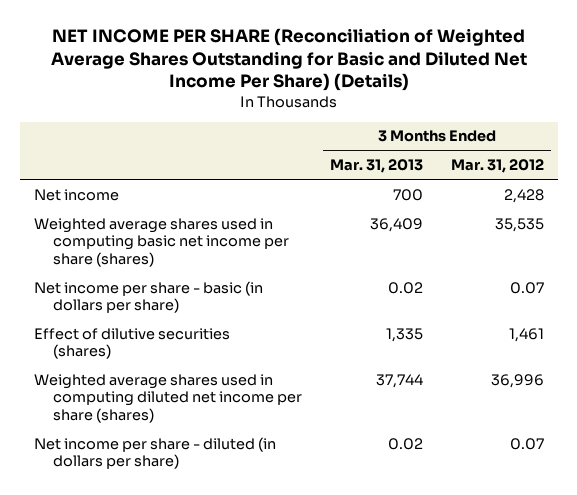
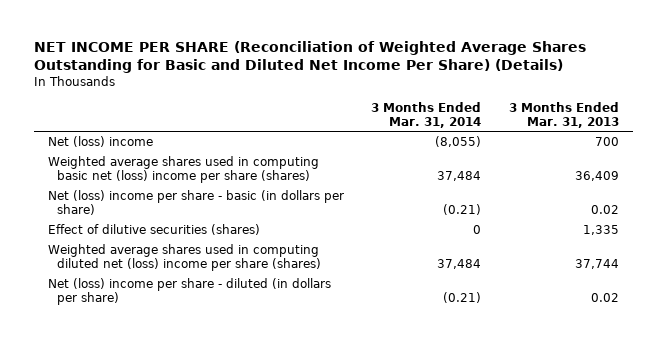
[450,159,544,174] Mar. 31, 2012 -> none
none -> [371,101,482,128] 3 Months Ended Mar. 31, 2014
[33,188,119,201] Net income -> [47,136,153,148] Net (loss) income
[33,217,289,267] Weighted average shares used in computing basic net income per share (shares) -> [47,156,319,184] Weighted average shares used in computing basic net (loss) income per share (shares)
[33,280,263,314] Net income per share - basic (in dollars per share) -> [47,190,344,216] Net (loss) income per share - basic (in dollars per share)
[33,373,302,423] Weighted average shares used in computing diluted net income per share (shares) -> [47,244,321,272] Weighted average shares used in computing diluted net (loss) income per share (shares)
[33,436,276,470] Net income per share - diluted (in dollars per share) -> [47,278,331,306] Net (loss) income per share - diluted (in dollars per share)

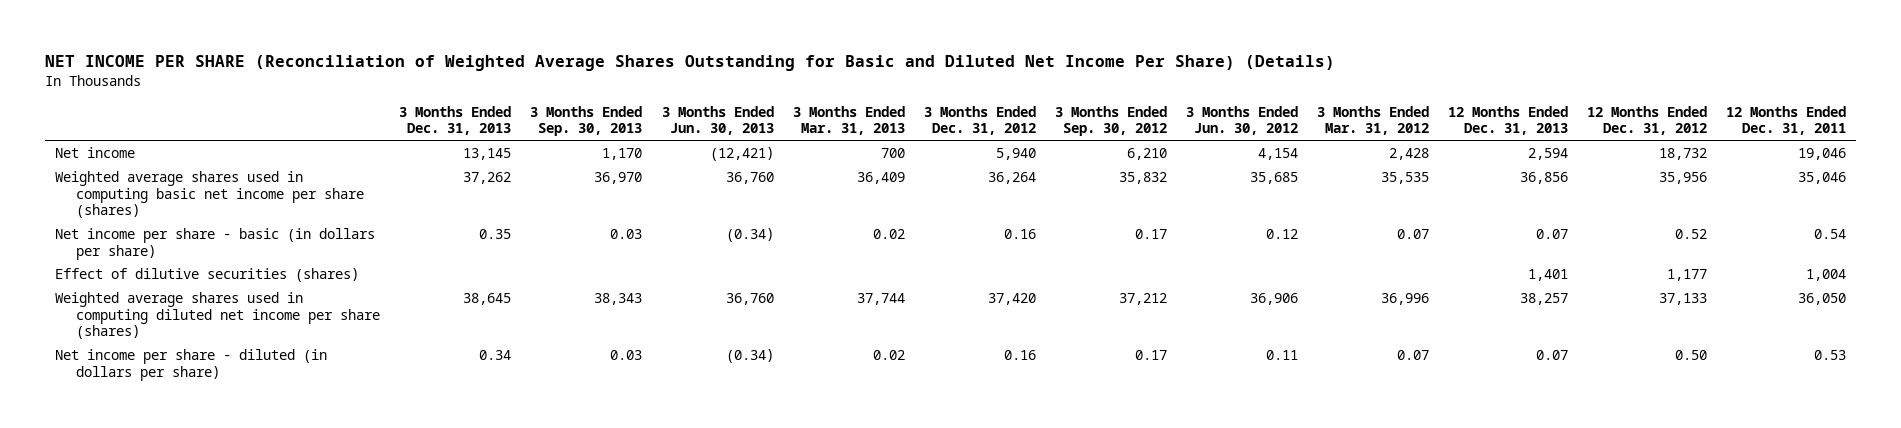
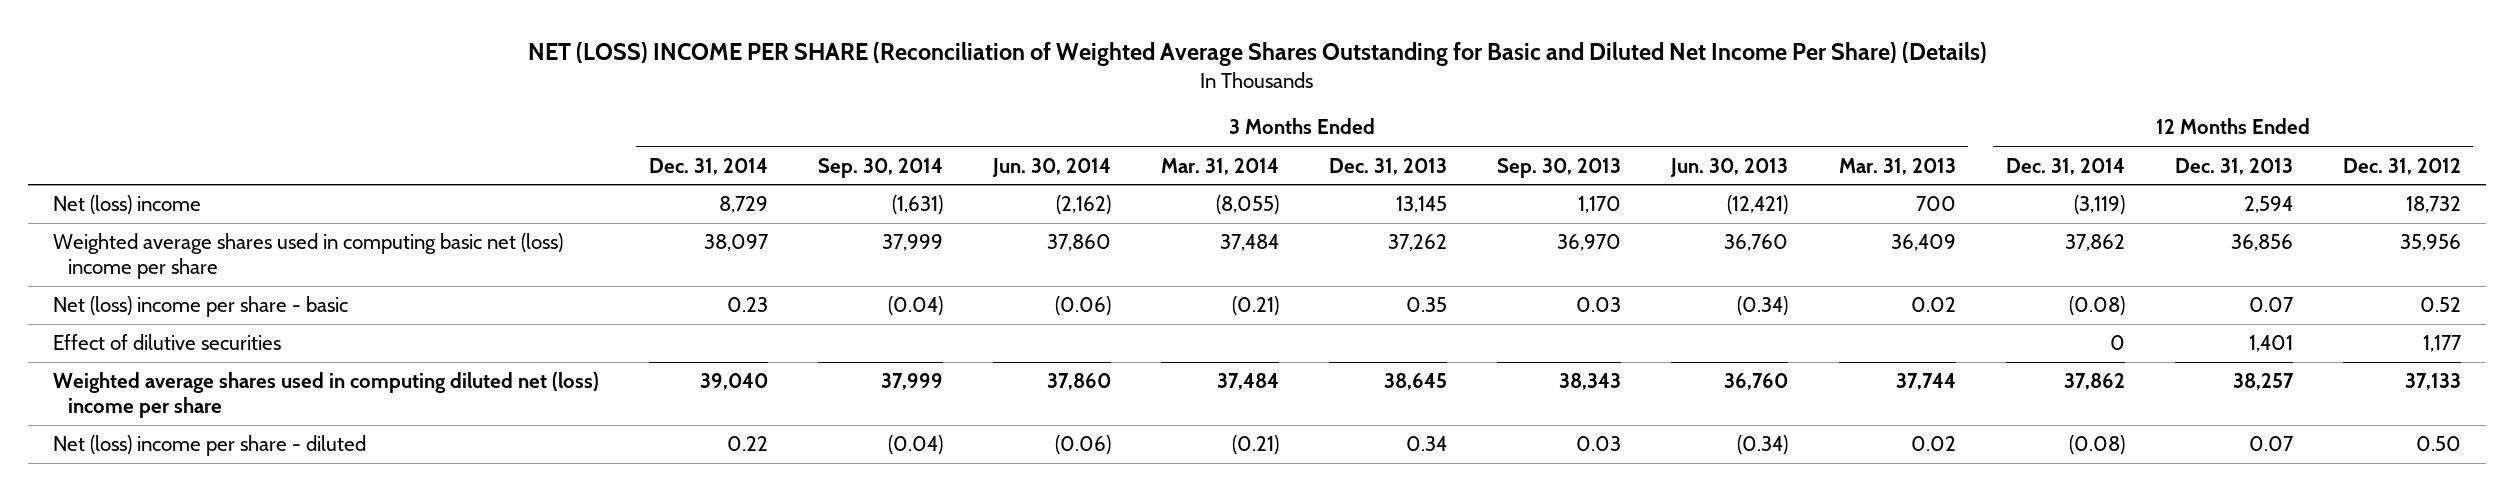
[45,54,1336,71] NET INCOME PER SHARE (Reconciliation of Weighted Average Shares Outstanding for Basic and Diluted Net Income Per Share) (Details) -> [527,41,1987,66] NET (LOSS) INCOME PER SHARE (Reconciliation of Weighted Average Shares Outstanding for Basic and Diluted Net Income Per Share) (Details)
[923,105,1036,136] 3 Months Ended Dec. 31, 2012 -> none
[1054,105,1167,137] 3 Months Ended Sep. 30, 2012 -> none
[1185,105,1298,136] 3 Months Ended Jun. 30, 2012 -> none
[1317,105,1430,136] 3 Months Ended Mar. 31, 2012 -> none
[1726,105,1847,136] 12 Months Ended Dec. 31, 2011 -> none
none -> [648,157,768,175] Dec. 31, 2014
none -> [818,157,944,178] Sep. 30, 2014
none -> [992,157,1112,177] Jun. 30, 2014
none -> [1161,157,1280,175] Mar. 31, 2014
none -> [2005,157,2125,175] Dec. 31, 2014
[54,146,135,158] Net income -> [52,195,201,215] Net (loss) income
[54,170,365,219] Weighted average shares used in computing basic net income per share (shares) -> [52,233,563,279] Weighted average shares used in computing basic net (loss) income per share
[54,227,375,260] Net income per share - basic (in dollars per share) -> [52,296,348,318] Net (loss) income per share - basic
[54,267,359,282] Effect of dilutive securities (shares) -> [52,334,281,351] Effect of dilutive securities
[54,291,381,340] Weighted average shares used in computing diluted net income per share (shares) -> [52,372,599,418] Weighted average shares used in computing diluted net (loss) income per share
[54,348,327,381] Net income per share - diluted (in dollars per share) -> [52,435,366,457] Net (loss) income per share - diluted

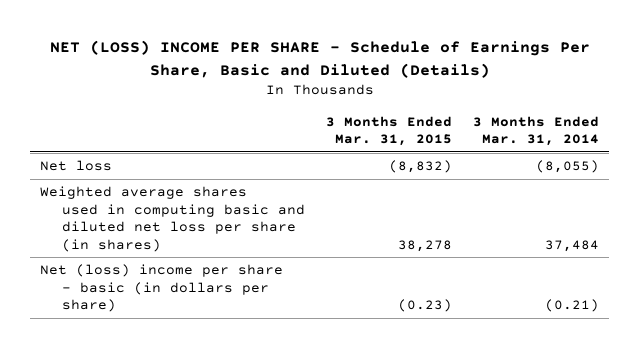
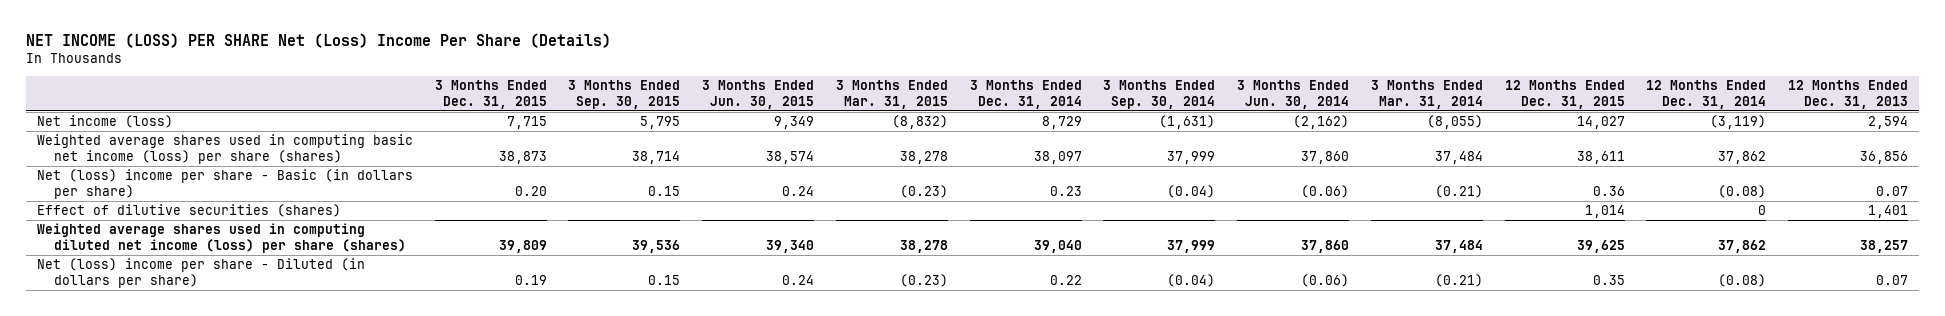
[49,40,590,78] NET (LOSS) INCOME PER SHARE - Schedule of Earnings Per Share, Basic and Diluted (Details) -> [25,32,611,48] NET INCOME (LOSS) PER SHARE Net (Loss) Income Per Share (Details)
none -> [434,80,547,109] 3 Months Ended Dec. 31, 2015
none -> [568,80,681,109] 3 Months Ended Sep. 30, 2015
none -> [702,80,815,109] 3 Months Ended Jun. 30, 2015
none -> [969,80,1082,109] 3 Months Ended Dec. 31, 2014
none -> [1103,80,1216,109] 3 Months Ended Sep. 30, 2014
none -> [1237,80,1350,109] 3 Months Ended Jun. 30, 2014
none -> [1504,80,1625,109] 12 Months Ended Dec. 31, 2015
none -> [1646,80,1767,109] 12 Months Ended Dec. 31, 2014
none -> [1788,80,1909,109] 12 Months Ended Dec. 31, 2013
[40,160,113,172] Net loss -> [36,115,173,129] Net income (loss)
[40,186,306,252] Weighted average shares used in computing basic and diluted net loss per share (in shares) -> [36,134,413,164] Weighted average shares used in computing basic net income (loss) per share (shares)
[40,264,284,313] Net (loss) income per share - basic (in dollars per share) -> [36,169,413,199] Net (loss) income per share - Basic (in dollars per share)
none -> [36,204,341,218] Effect of dilutive securities (shares)
none -> [36,223,407,253] Weighted average shares used in computing diluted net income (loss) per share (shares)
none -> [36,258,365,288] Net (loss) income per share - Diluted (in dollars per share)

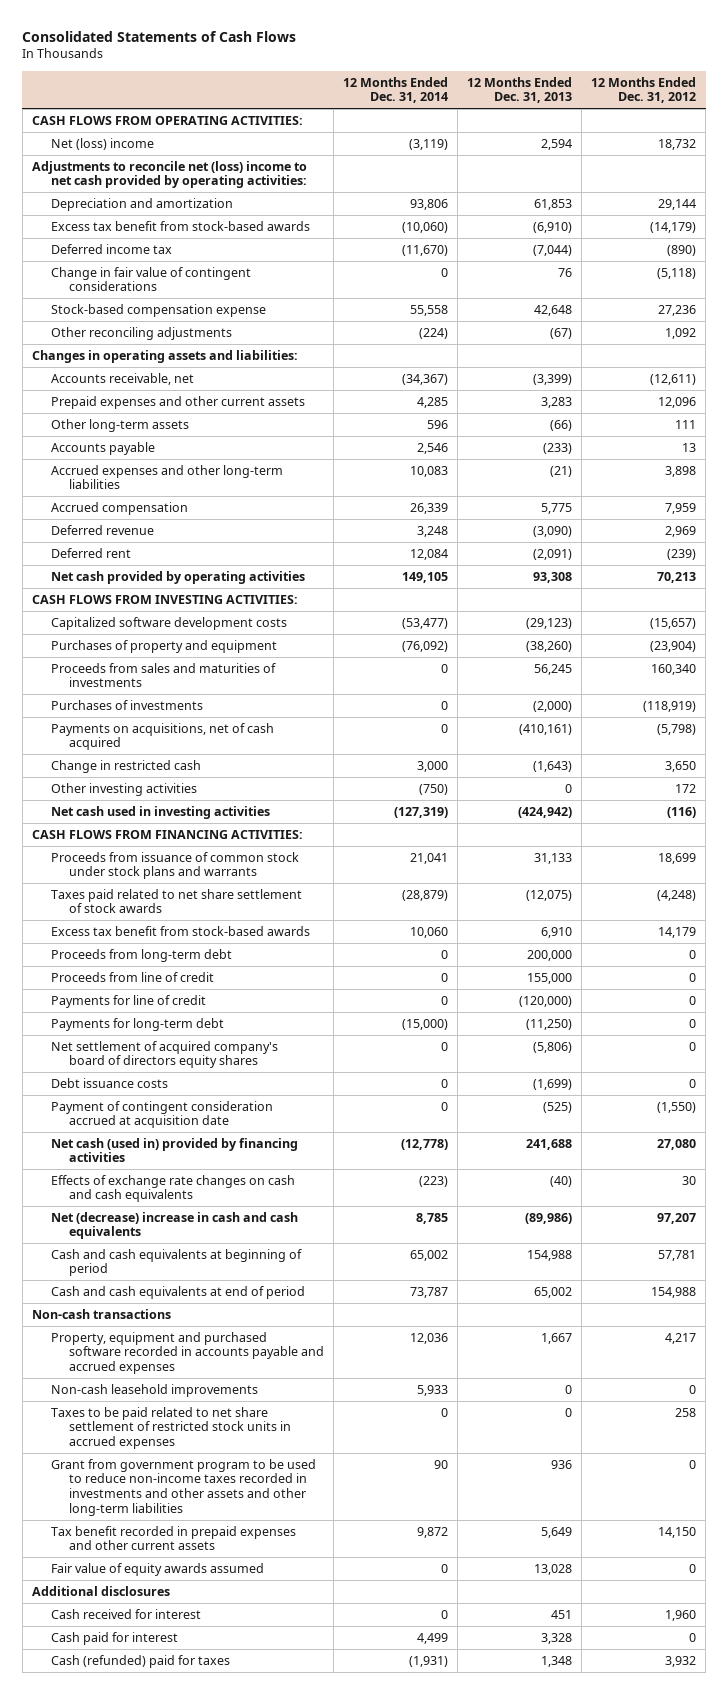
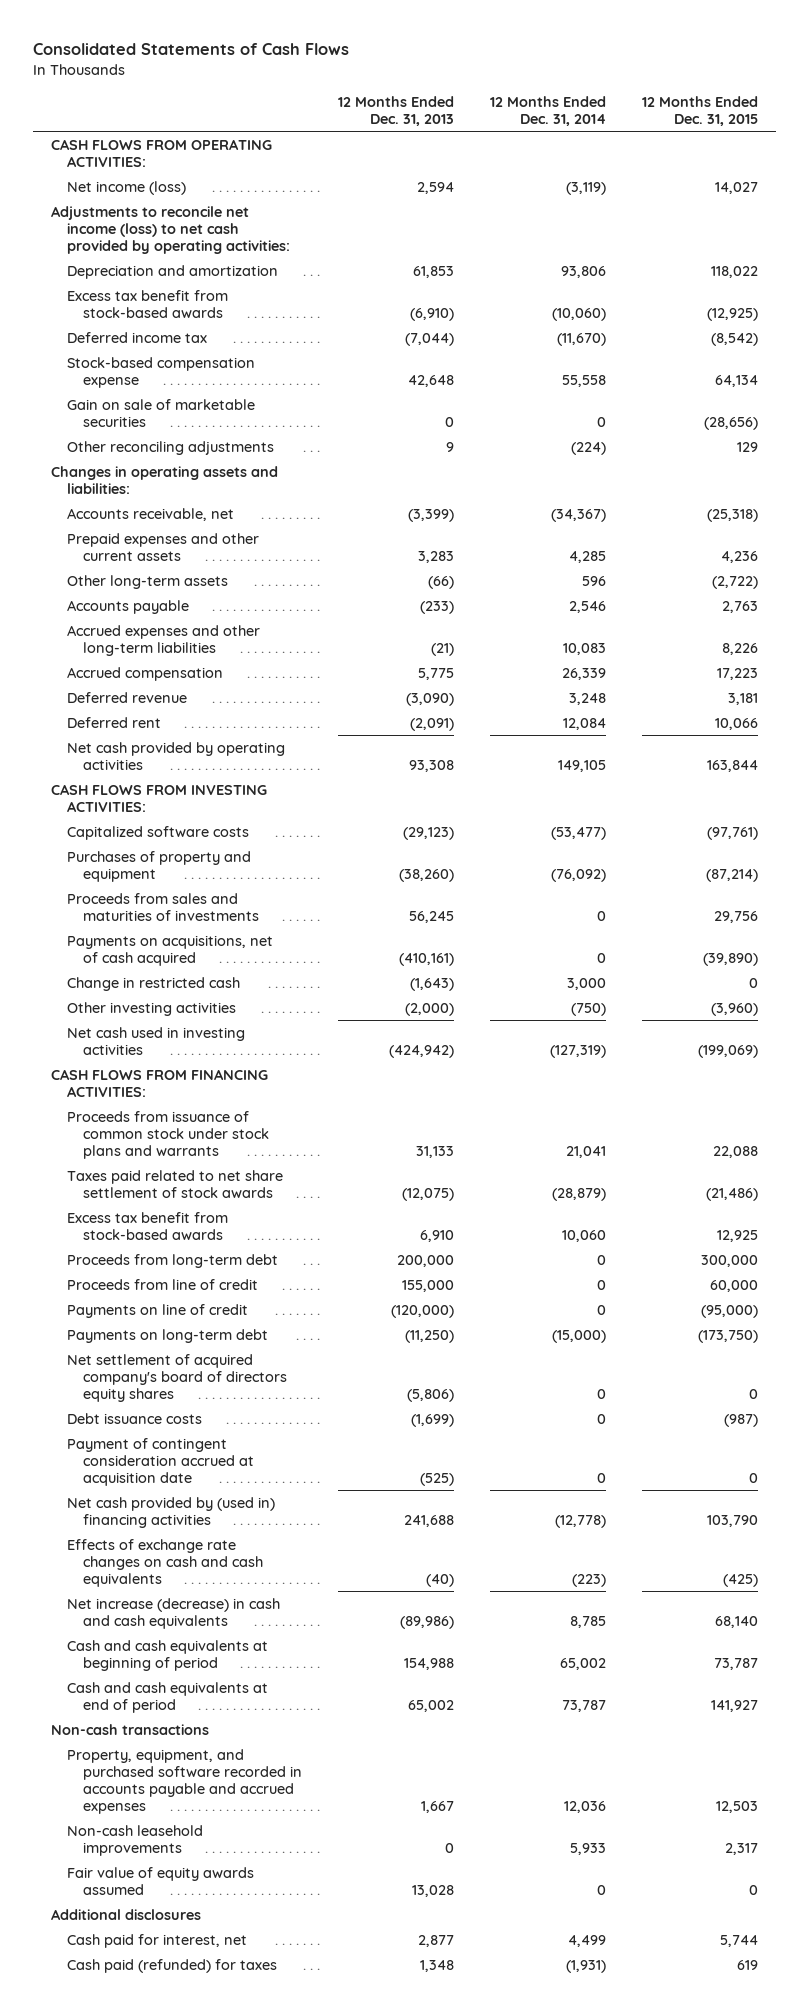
[591,76,697,104] 12 Months Ended Dec. 31, 2012 -> none
none -> [641,95,758,127] 12 Months Ended Dec. 31, 2015
[50,137,154,150] Net (loss) income -> [66,180,186,195] Net income (loss)
[31,160,307,189] Adjustments to reconcile net (loss) income to net cash provided by operating activities: -> [50,205,290,254] Adjustments to reconcile net income (loss) to net cash provided by operating activities:
[50,266,251,292] Change in fair value of contingent considerations -> none
none -> [66,398,255,427] Gain on sale of marketable securities
[550,327,573,339] (67) -> [445,441,454,452] 9
[50,616,287,630] Capitalized software development costs -> [66,825,249,840] Capitalized software costs
[50,699,203,710] Purchases of investments -> none
[565,783,573,793] 0 -> [404,1002,454,1016] (2,000)
[50,994,206,1008] Payments for line of credit -> [66,1303,248,1318] Payments on line of credit
[50,1017,224,1031] Payments for long-term debt -> [66,1328,268,1343] Payments on long-term debt
[50,1137,298,1163] Net cash (used in) provided by financing activities -> [66,1496,275,1528] Net cash provided by (used in) financing activities
[50,1211,298,1240] Net (decrease) increase in cash and cash equivalents -> [66,1597,280,1629] Net increase (decrease) in cash and cash equivalents
[50,1331,325,1375] Property, equipment and purchased software recorded in accounts payable and accrued expenses -> [66,1748,302,1814] Property, equipment, and purchased software recorded in accounts payable and accrued expenses
[50,1406,292,1450] Taxes to be paid related to net share settlement of restricted stock units in accrued expenses -> none
[50,1458,316,1516] Grant from government program to be used to reduce non-income taxes recorded in investments and other assets and other long-term liabilities -> none
[50,1525,296,1551] Tax benefit recorded in prepaid expenses and other current assets -> none
[50,1608,201,1619] Cash received for interest -> none
[50,1631,178,1645] Cash paid for interest -> [66,1933,247,1948] Cash paid for interest, net
[541,1632,573,1644] 3,328 -> [417,1934,454,1947] 2,877
[50,1654,230,1668] Cash (refunded) paid for taxes -> [66,1958,277,1973] Cash paid (refunded) for taxes

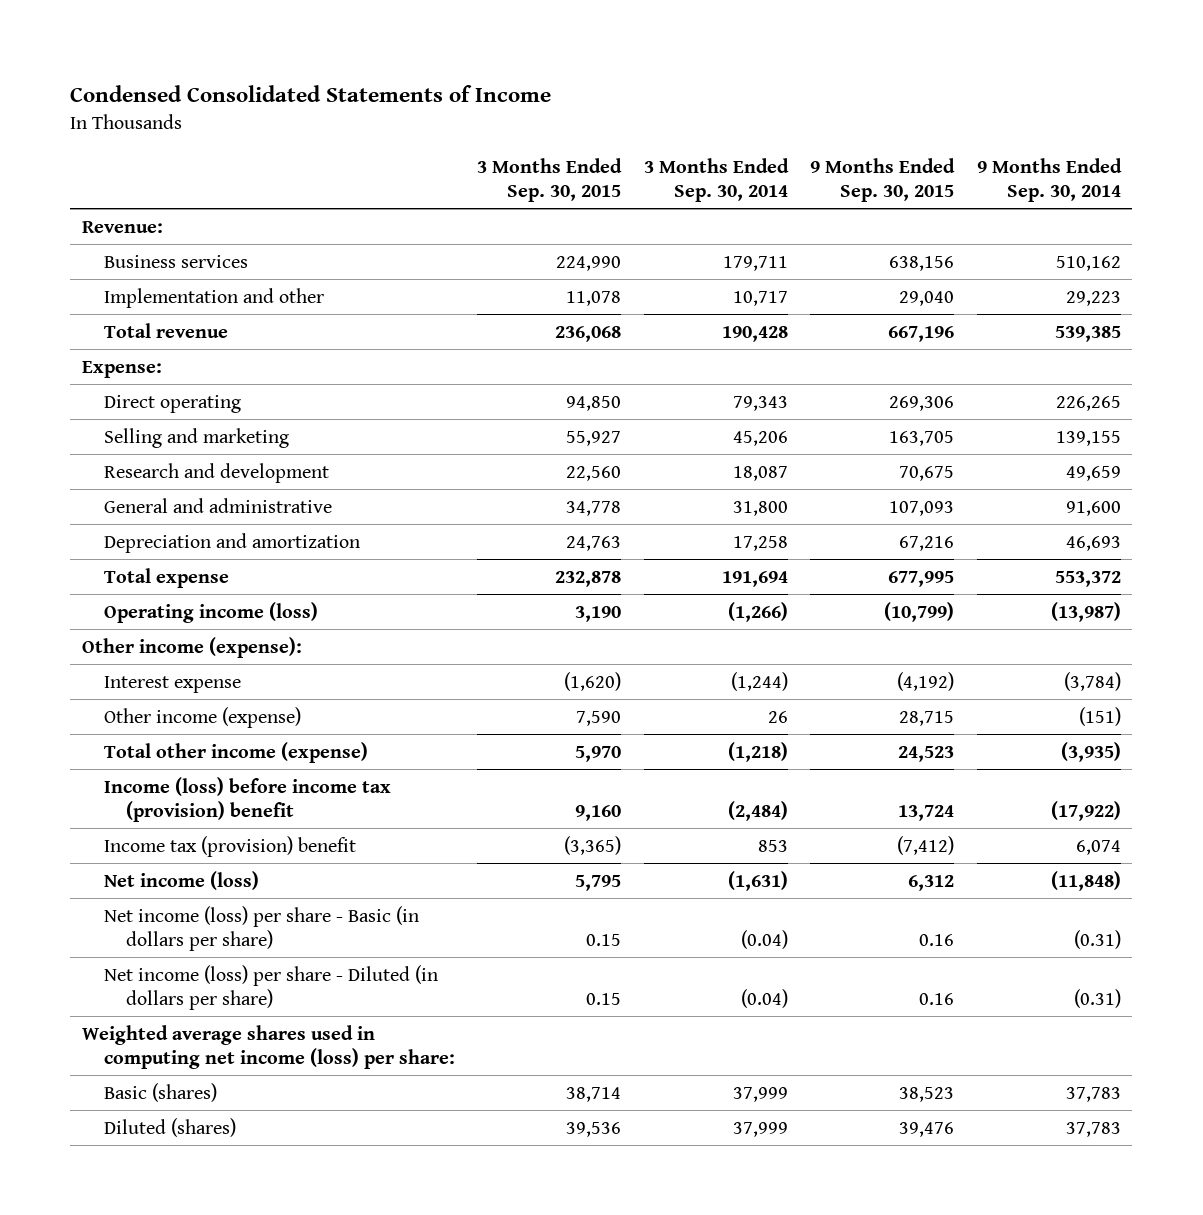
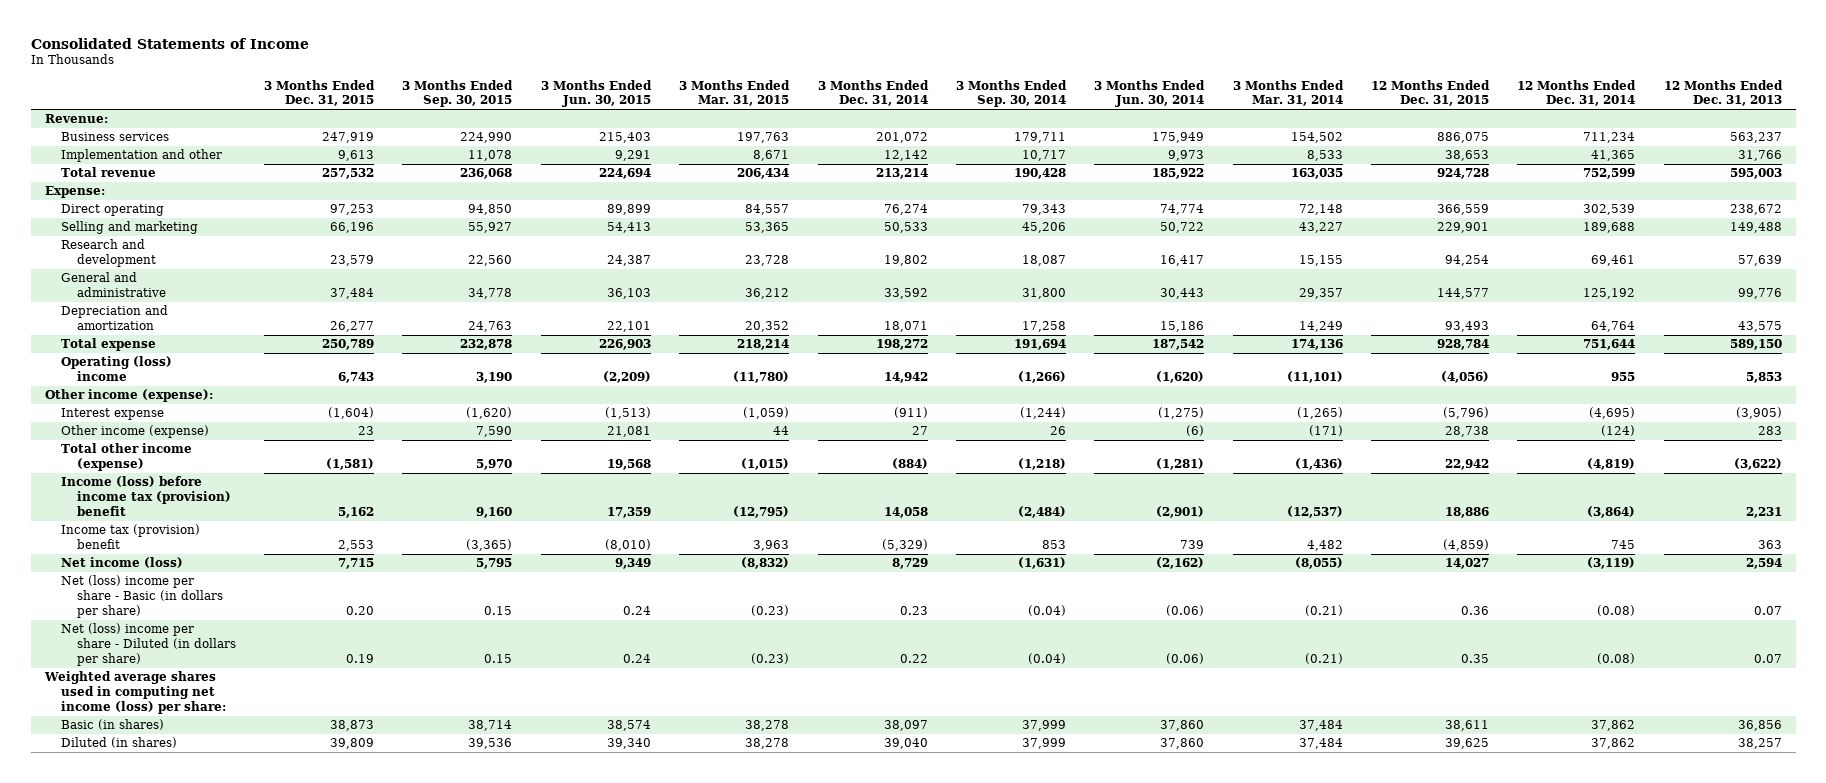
[70,84,552,102] Condensed Consolidated Statements of Income -> [30,37,309,49] Consolidated Statements of Income
[810,157,956,203] 9 Months Ended Sep. 30, 2015 -> none
[977,157,1123,203] 9 Months Ended Sep. 30, 2014 -> none
none -> [264,79,376,107] 3 Months Ended Dec. 31, 2015
none -> [540,79,652,108] 3 Months Ended Jun. 30, 2015
none -> [679,79,791,107] 3 Months Ended Mar. 31, 2015
none -> [817,79,929,107] 3 Months Ended Dec. 31, 2014
none -> [1094,79,1206,108] 3 Months Ended Jun. 30, 2014
none -> [1232,79,1344,107] 3 Months Ended Mar. 31, 2014
none -> [1370,79,1490,107] 12 Months Ended Dec. 31, 2015
none -> [1517,79,1637,107] 12 Months Ended Dec. 31, 2014
none -> [1663,79,1783,107] 12 Months Ended Dec. 31, 2013
[103,601,318,623] Operating income (loss) -> [60,356,172,382] Operating (loss) income
[103,905,419,951] Net income (loss) per share - Basic (in dollars per share) -> [60,575,223,619] Net (loss) income per share - Basic (in dollars per share)
[103,964,438,1010] Net income (loss) per share - Diluted (in dollars per share) -> [60,623,236,667] Net (loss) income per share - Diluted (in dollars per share)
[103,1082,217,1102] Basic (shares) -> [60,719,164,731] Basic (in shares)
[103,1117,236,1137] Diluted (shares) -> [60,737,177,749] Diluted (in shares)

